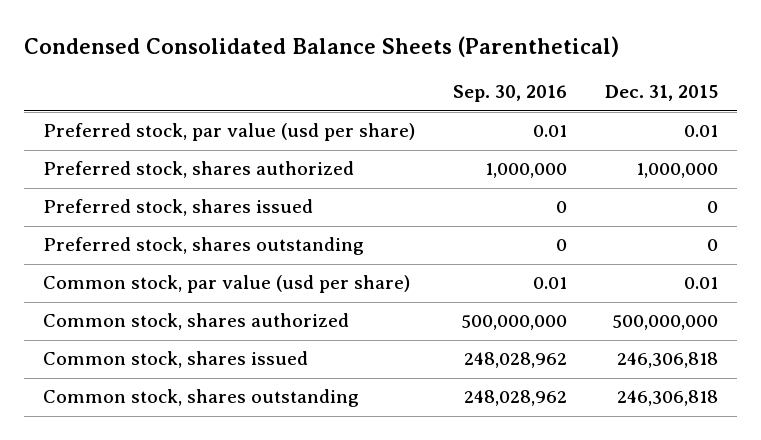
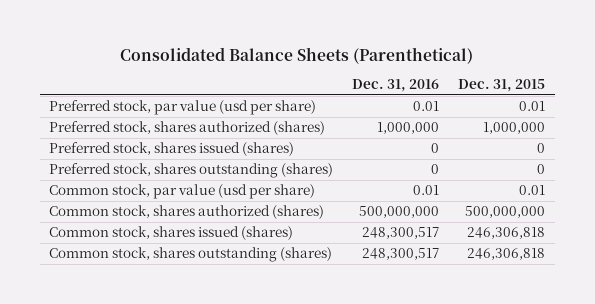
[24,35,620,57] Condensed Consolidated Balance Sheets (Parenthetical) -> [120,46,474,64] Consolidated Balance Sheets (Parenthetical)
[453,85,568,103] Sep. 30, 2016 -> none
none -> [352,79,440,93] Dec. 31, 2016
[43,161,355,179] Preferred stock, shares authorized -> [49,121,326,136] Preferred stock, shares authorized (shares)
[43,199,314,217] Preferred stock, shares issued -> [49,142,295,157] Preferred stock, shares issued (shares)
[43,237,365,256] Preferred stock, shares outstanding -> [49,163,334,179] Preferred stock, shares outstanding (shares)
[43,313,350,331] Common stock, shares authorized -> [49,205,325,220] Common stock, shares authorized (shares)
[43,351,309,369] Common stock, shares issued -> [49,226,294,241] Common stock, shares issued (shares)
[43,389,360,408] Common stock, shares outstanding -> [49,247,333,263] Common stock, shares outstanding (shares)

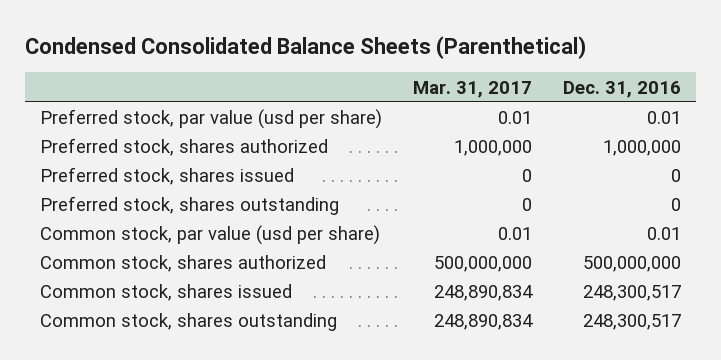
[120,46,474,64] Consolidated Balance Sheets (Parenthetical) -> [24,35,586,59] Condensed Consolidated Balance Sheets (Parenthetical)
[458,79,546,93] Dec. 31, 2015 -> none
none -> [412,80,532,98] Mar. 31, 2017
[49,121,326,136] Preferred stock, shares authorized (shares) -> [40,138,329,157] Preferred stock, shares authorized
[49,142,295,157] Preferred stock, shares issued (shares) -> [40,167,295,186] Preferred stock, shares issued
[49,163,334,179] Preferred stock, shares outstanding (shares) -> [40,196,340,216] Preferred stock, shares outstanding
[49,205,325,220] Common stock, shares authorized (shares) -> [40,255,327,273] Common stock, shares authorized
[49,226,294,241] Common stock, shares issued (shares) -> [40,284,293,302] Common stock, shares issued
[49,247,333,263] Common stock, shares outstanding (shares) -> [40,313,338,332] Common stock, shares outstanding

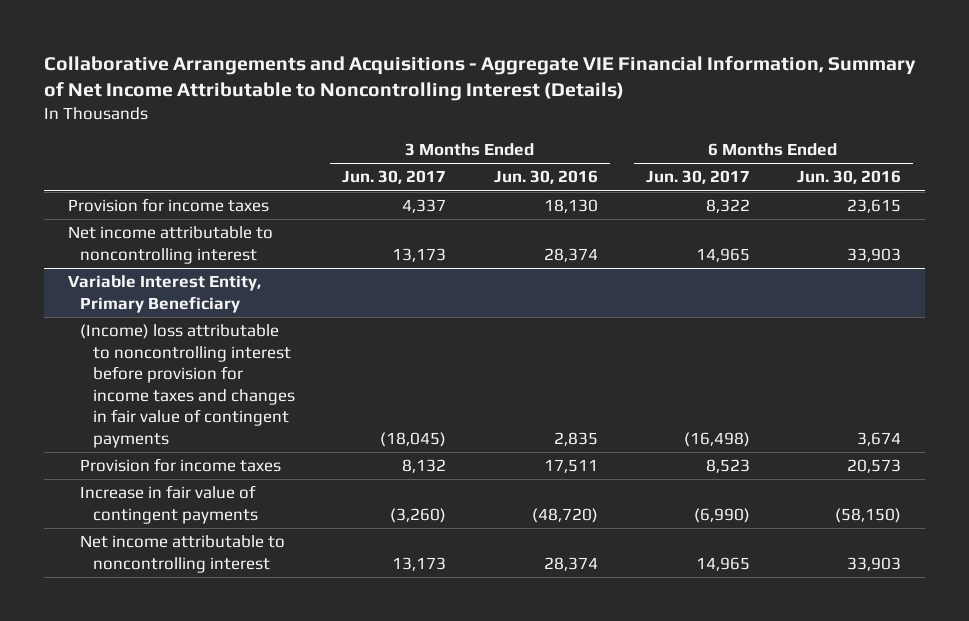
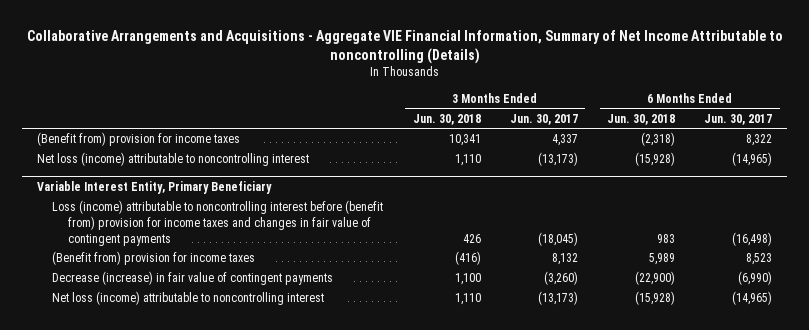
[43,56,916,102] Collaborative Arrangements and Acquisitions - Aggregate VIE Financial Information, Summary of Net Income Attributable to Noncontrolling Interest (Details) -> [26,29,783,64] Collaborative Arrangements and Acquisitions - Aggregate VIE Financial Information, Summary of Net Income Attributable to noncontrolling (Details)
[494,170,599,185] Jun. 30, 2016 -> none
[797,170,902,185] Jun. 30, 2016 -> none
none -> [412,113,481,125] Jun. 30, 2018
none -> [607,113,676,125] Jun. 30, 2018
[67,198,269,213] Provision for income taxes -> [36,132,240,147] (Benefit from) provision for income taxes
[67,226,273,264] Net income attributable to noncontrolling interest -> [36,152,309,167] Net loss (income) attributable to noncontrolling interest
[392,247,447,262] 13,173 -> [537,152,578,167] (13,173)
[695,247,750,262] 14,965 -> [732,152,773,167] (14,965)
[80,324,295,448] (Income) loss attributable to noncontrolling interest before provision for income taxes and changes in fair value of contingent payments -> [52,200,384,246] Loss (income) attributable to noncontrolling interest before (benefit from) provision for income taxes and changes in fair value of contingent payments
[80,458,282,473] Provision for income taxes -> [52,251,256,266] (Benefit from) provision for income taxes
[80,485,258,524] Increase in fair value of contingent payments -> [52,271,334,286] Decrease (increase) in fair value of contingent payments
[80,535,286,573] Net income attributable to noncontrolling interest -> [52,291,325,306] Net loss (income) attributable to noncontrolling interest
[392,556,447,571] 13,173 -> [537,291,578,306] (13,173)
[695,556,750,571] 14,965 -> [732,291,773,306] (14,965)

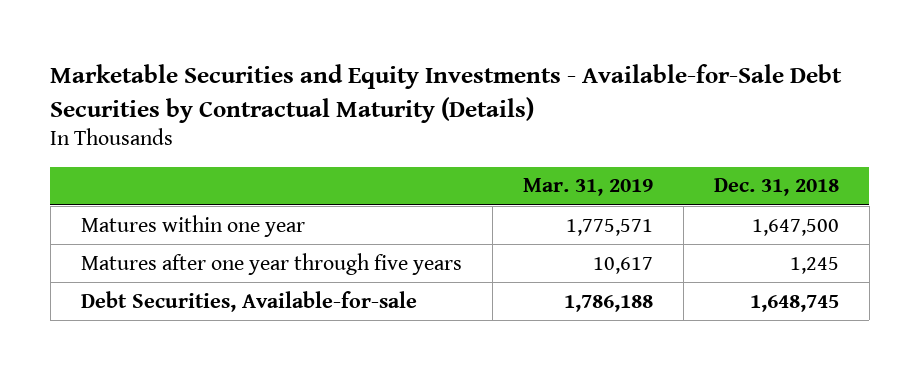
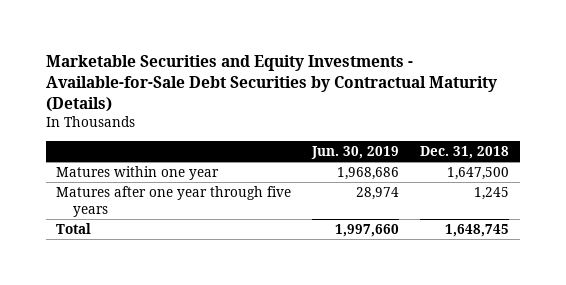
[522,178,653,197] Mar. 31, 2019 -> none
none -> [311,145,400,159] Jun. 30, 2019
[80,290,417,312] Debt Securities, Available-for-sale -> [56,222,92,234] Total

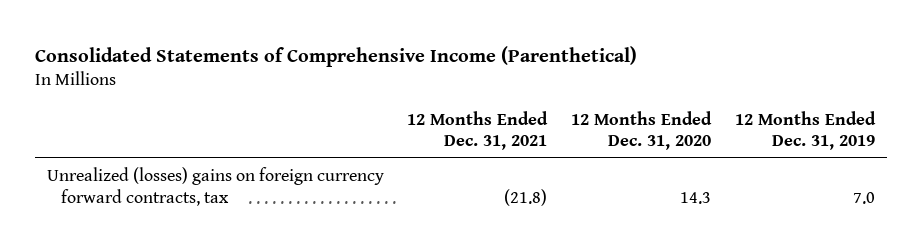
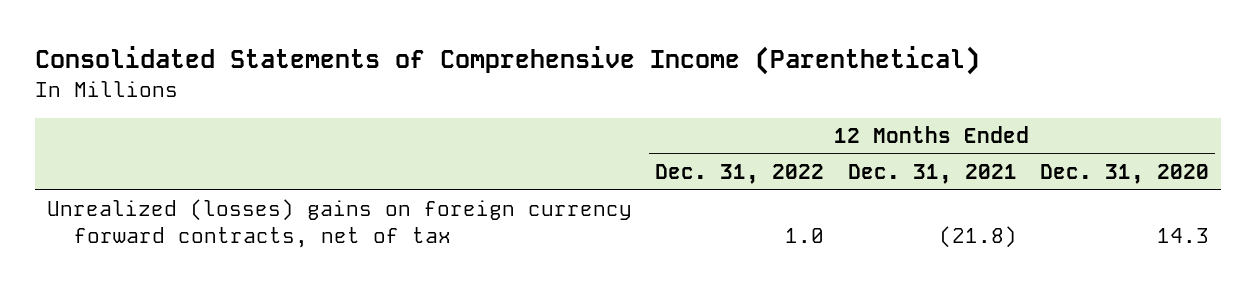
[735,111,877,151] 12 Months Ended Dec. 31, 2019 -> none
none -> [655,164,825,185] Dec. 31, 2022
[46,167,384,206] Unrealized (losses) gains on foreign currency forward contracts, tax -> [46,199,632,248] Unrealized (losses) gains on foreign currency forward contracts, net of tax

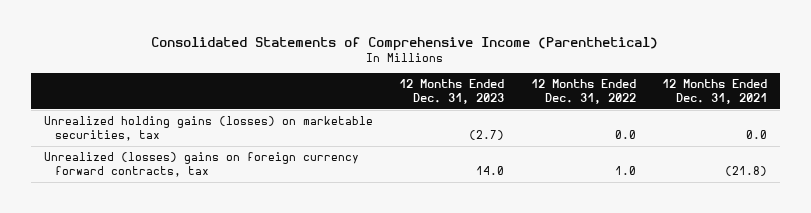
[1040,164,1210,185] Dec. 31, 2020 -> none
none -> [399,78,505,104] 12 Months Ended Dec. 31, 2023
none -> [43,116,373,141] Unrealized holding gains (losses) on marketable securities, tax
[46,199,632,248] Unrealized (losses) gains on foreign currency forward contracts, net of tax -> [43,152,359,177] Unrealized (losses) gains on foreign currency forward contracts, tax

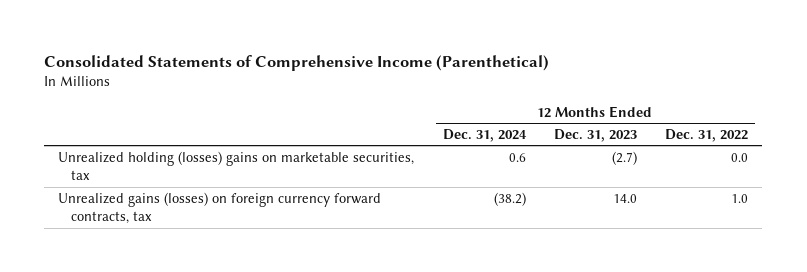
[661,78,767,104] 12 Months Ended Dec. 31, 2021 -> none
none -> [442,129,527,143] Dec. 31, 2024
[43,116,373,141] Unrealized holding gains (losses) on marketable securities, tax -> [58,150,415,181] Unrealized holding (losses) gains on marketable securities, tax
[43,152,359,177] Unrealized (losses) gains on foreign currency forward contracts, tax -> [58,191,382,225] Unrealized gains (losses) on foreign currency forward contracts, tax

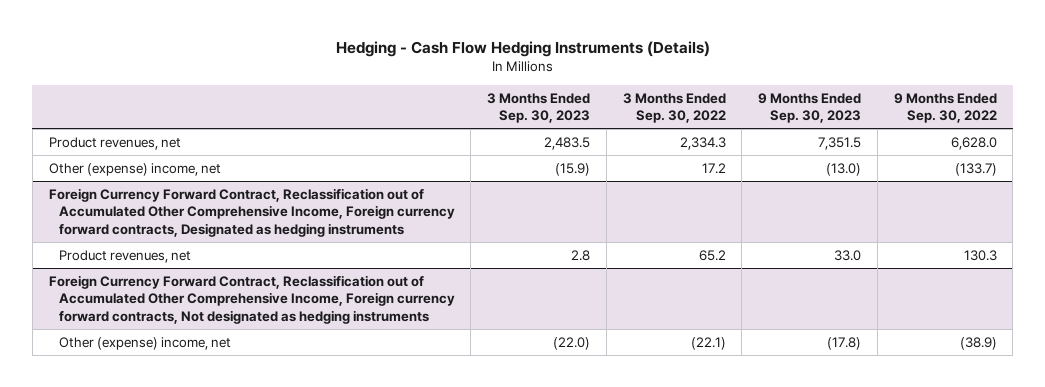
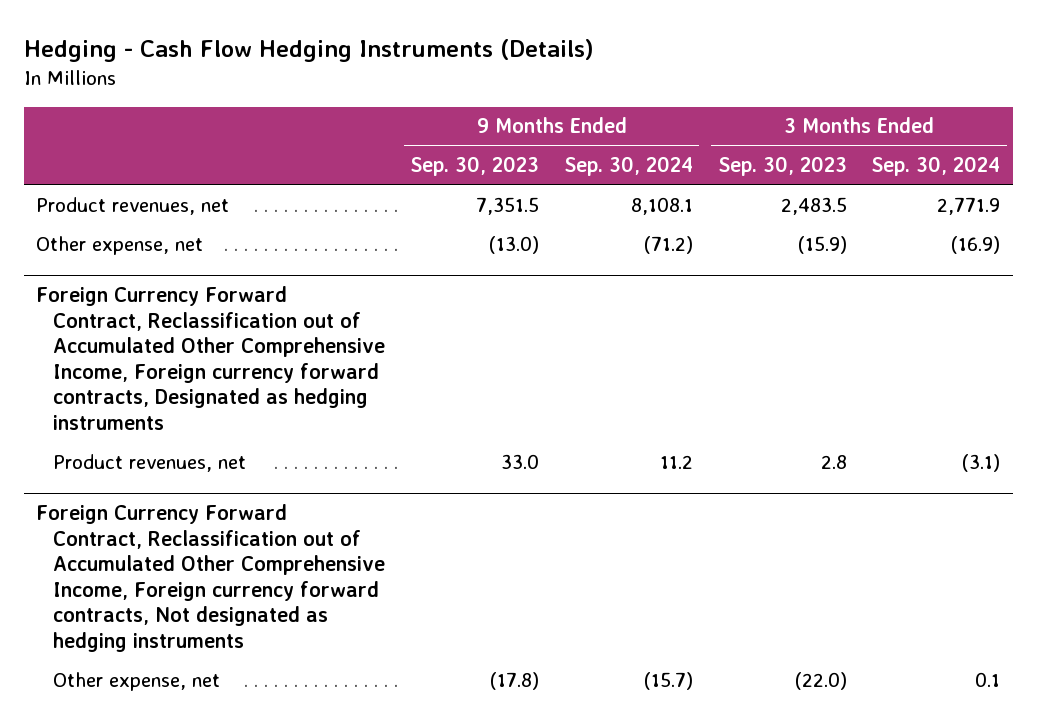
[622,92,726,123] 3 Months Ended Sep. 30, 2022 -> none
[893,92,997,123] 9 Months Ended Sep. 30, 2022 -> none
none -> [563,156,693,177] Sep. 30, 2024
none -> [871,156,1001,177] Sep. 30, 2024
[48,162,221,176] Other (expense) income, net -> [36,235,204,255] Other expense, net
[58,336,231,350] Other (expense) income, net -> [53,671,221,691] Other expense, net

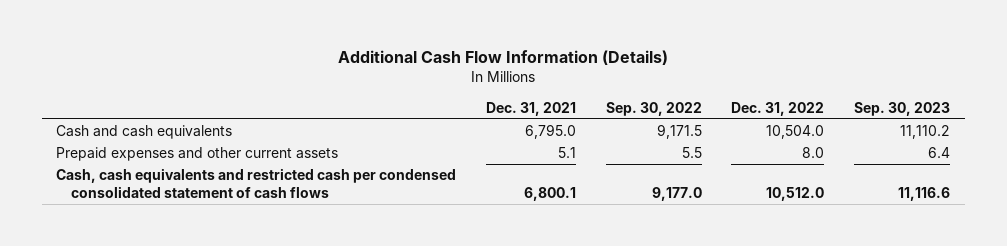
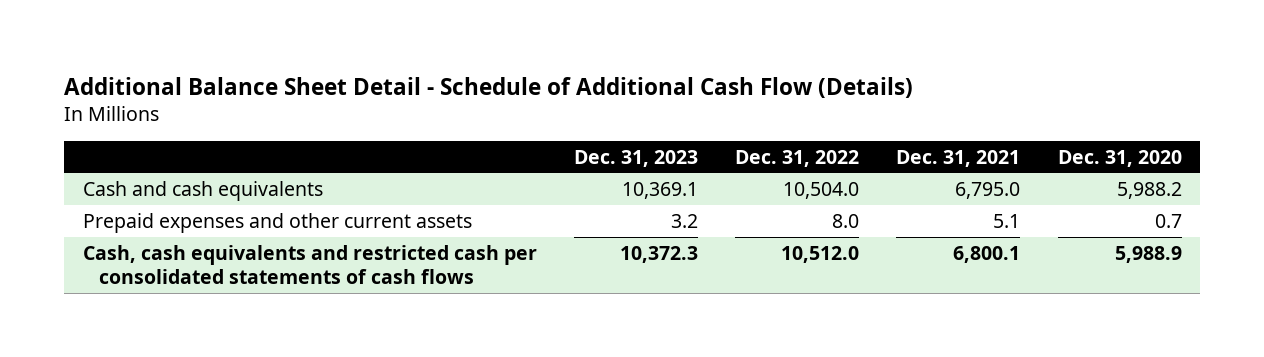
[338,50,669,66] Additional Cash Flow Information (Details) -> [64,76,914,98] Additional Balance Sheet Detail - Schedule of Additional Cash Flow (Details)
[605,101,702,116] Sep. 30, 2022 -> none
[854,101,951,116] Sep. 30, 2023 -> none
none -> [574,149,699,167] Dec. 31, 2023
none -> [1057,149,1182,167] Dec. 31, 2020
[56,168,457,199] Cash, cash equivalents and restricted cash per condensed consolidated statement of cash flows -> [82,244,537,285] Cash, cash equivalents and restricted cash per consolidated statements of cash flows

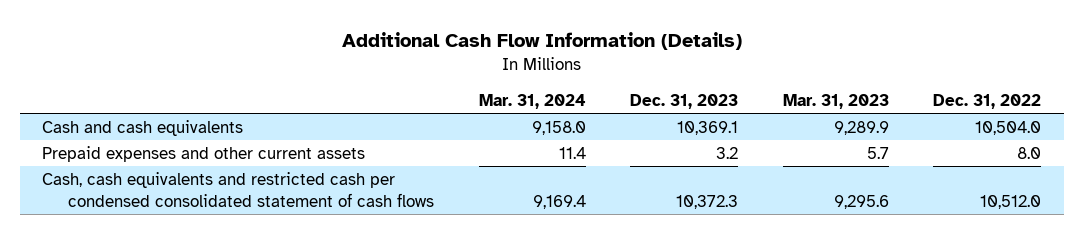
[64,76,914,98] Additional Balance Sheet Detail - Schedule of Additional Cash Flow (Details) -> [341,31,742,50] Additional Cash Flow Information (Details)
[896,149,1021,167] Dec. 31, 2021 -> none
[1057,149,1182,167] Dec. 31, 2020 -> none
none -> [478,93,586,109] Mar. 31, 2024
none -> [782,93,889,109] Mar. 31, 2023
[82,244,537,285] Cash, cash equivalents and restricted cash per consolidated statements of cash flows -> [42,172,435,207] Cash, cash equivalents and restricted cash per condensed consolidated statement of cash flows

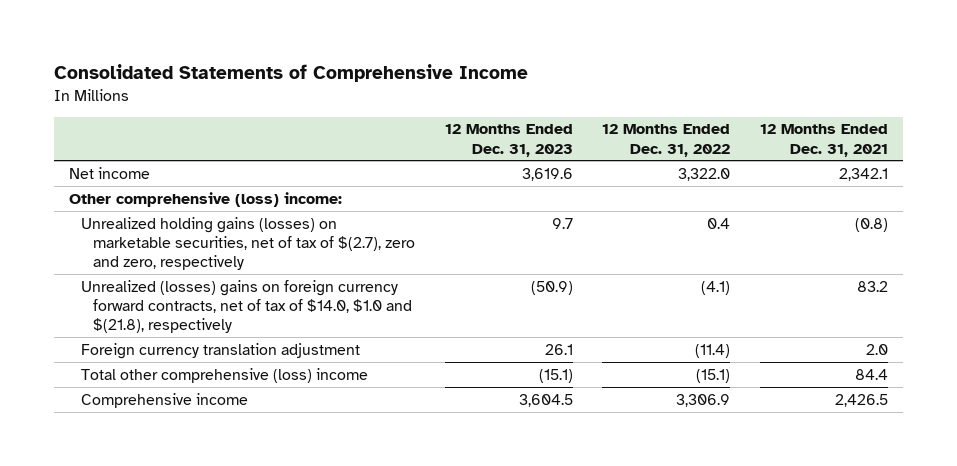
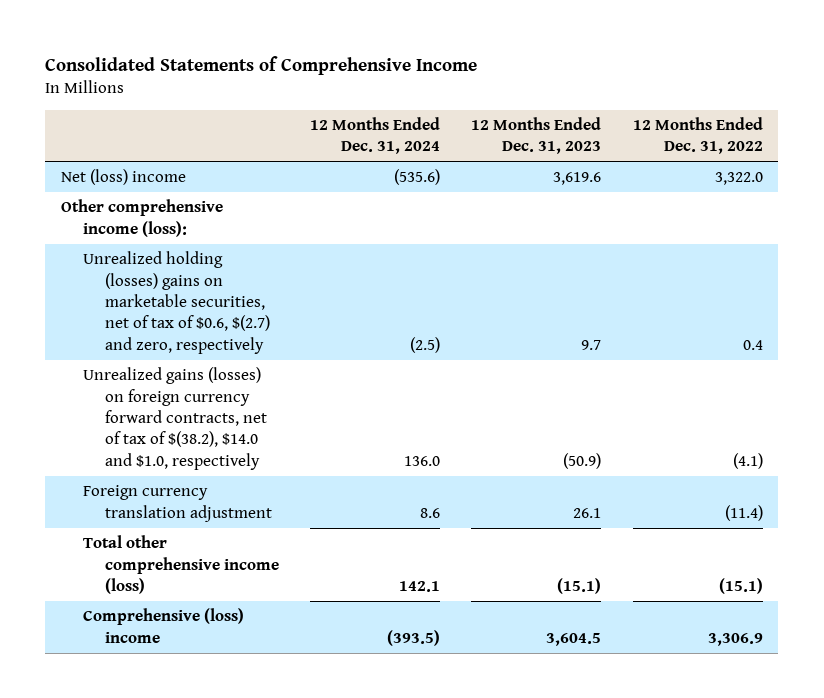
[760,124,889,157] 12 Months Ended Dec. 31, 2021 -> none
none -> [310,116,441,155] 12 Months Ended Dec. 31, 2024
[68,166,150,179] Net income -> [60,169,186,186] Net (loss) income
[68,191,342,207] Other comprehensive (loss) income: -> [60,199,223,237] Other comprehensive income (loss):
[80,216,415,270] Unrealized holding gains (losses) on marketable securities, net of tax of $(2.7), zero and zero, respectively -> [82,251,270,354] Unrealized holding (losses) gains on marketable securities, net of tax of $0.6, $(2.7) and zero, respectively
[80,279,412,333] Unrealized (losses) gains on foreign currency forward contracts, net of tax of $14.0, $1.0 and $(21.8), respectively -> [82,367,267,470] Unrealized gains (losses) on foreign currency forward contracts, net of tax of $(38.2), $14.0 and $1.0, respectively
[80,367,368,383] Total other comprehensive (loss) income -> [82,535,279,594] Total other comprehensive income (loss)
[80,392,248,408] Comprehensive income -> [82,608,244,643] Comprehensive (loss) income

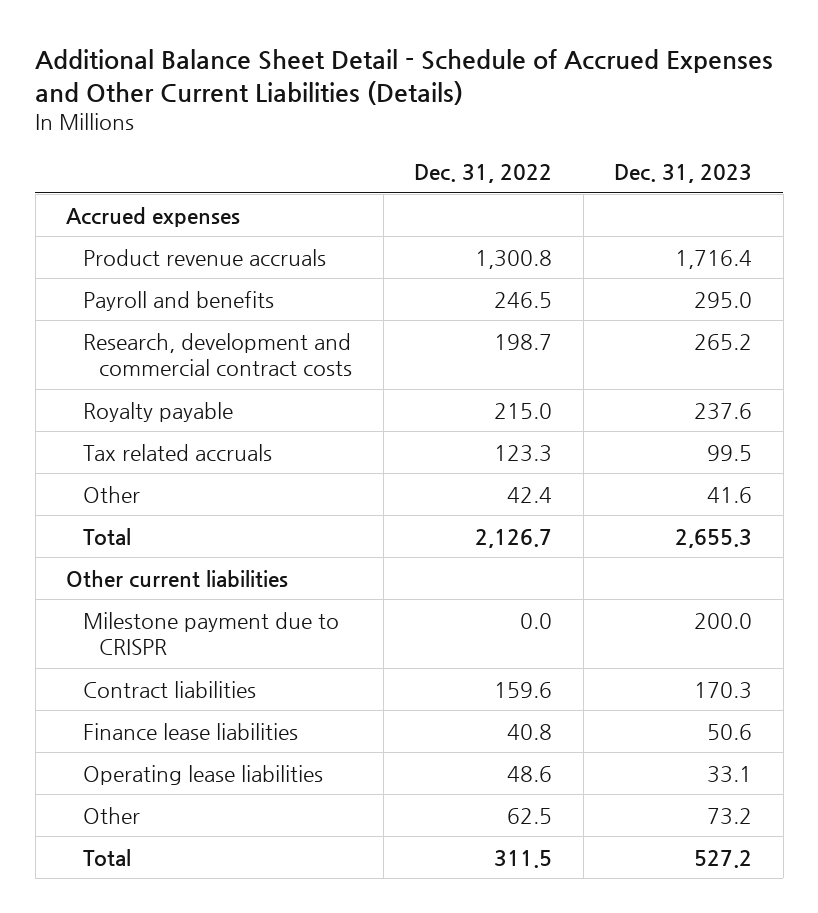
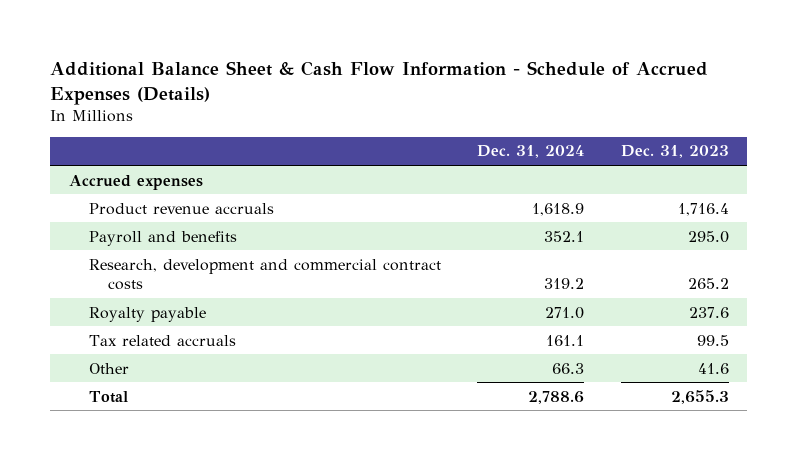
[35,48,774,105] Additional Balance Sheet Detail - Schedule of Accrued Expenses and Other Current Liabilities (Details) -> [50,60,709,105] Additional Balance Sheet & Cash Flow Information - Schedule of Accrued Expenses (Details)
[414,163,553,183] Dec. 31, 2022 -> none
none -> [477,145,585,159] Dec. 31, 2024
[66,569,289,588] Other current liabilities -> none
[82,611,339,655] Milestone payment due to CRISPR -> none
[82,680,256,698] Contract liabilities -> none
[82,722,298,740] Finance lease liabilities -> none
[82,764,323,785] Operating lease liabilities -> none
[82,806,140,824] Other -> none
[82,848,131,866] Total -> none

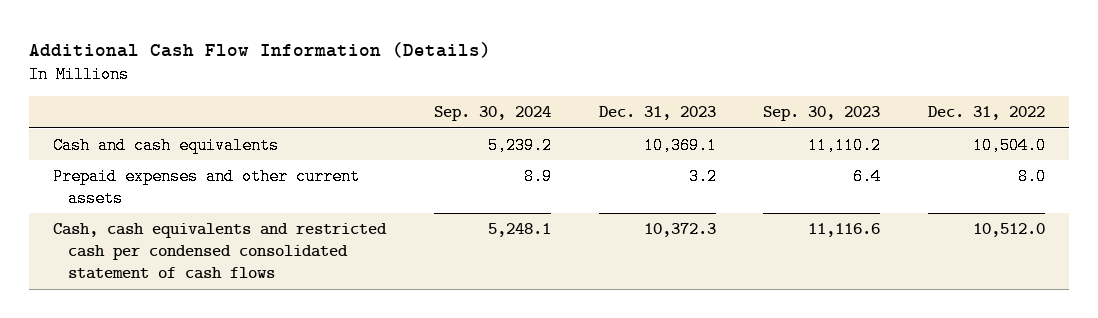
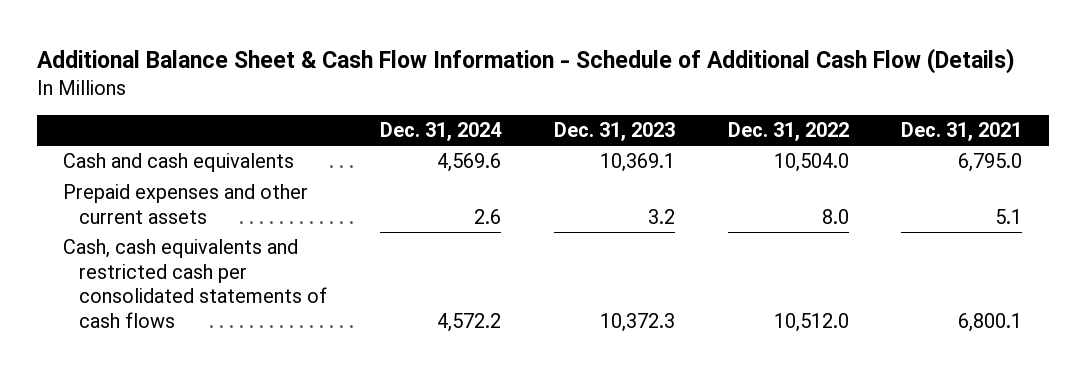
[28,41,491,58] Additional Cash Flow Information (Details) -> [36,47,1015,74] Additional Balance Sheet & Cash Flow Information - Schedule of Additional Cash Flow (Details)
[433,106,551,122] Sep. 30, 2024 -> none
[763,106,881,122] Sep. 30, 2023 -> none
none -> [380,122,503,142] Dec. 31, 2024
none -> [901,122,1023,142] Dec. 31, 2021
[52,222,387,280] Cash, cash equivalents and restricted cash per condensed consolidated statement of cash flows -> [63,239,328,328] Cash, cash equivalents and restricted cash per consolidated statements of cash flows

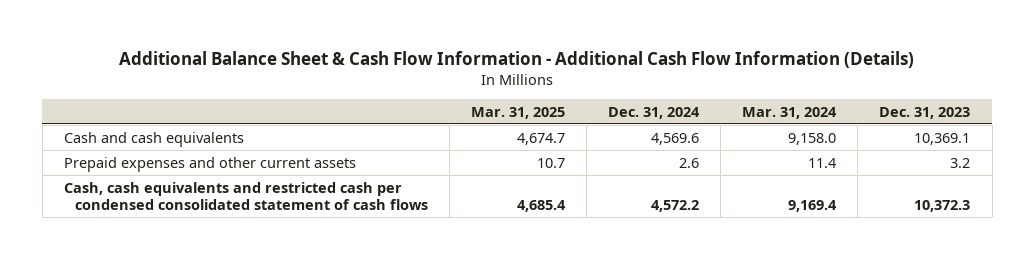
[36,47,1015,74] Additional Balance Sheet & Cash Flow Information - Schedule of Additional Cash Flow (Details) -> [119,50,915,68] Additional Balance Sheet & Cash Flow Information - Additional Cash Flow Information (Details)
[727,122,849,142] Dec. 31, 2022 -> none
[901,122,1023,142] Dec. 31, 2021 -> none
none -> [470,107,565,120] Mar. 31, 2025
none -> [742,107,838,120] Mar. 31, 2024
[63,239,328,328] Cash, cash equivalents and restricted cash per consolidated statements of cash flows -> [63,181,428,210] Cash, cash equivalents and restricted cash per condensed consolidated statement of cash flows

